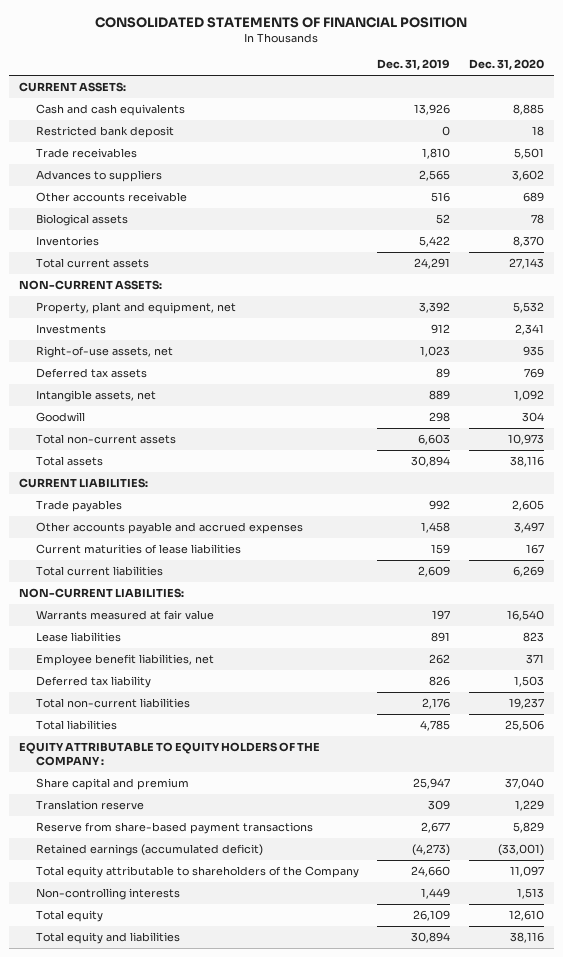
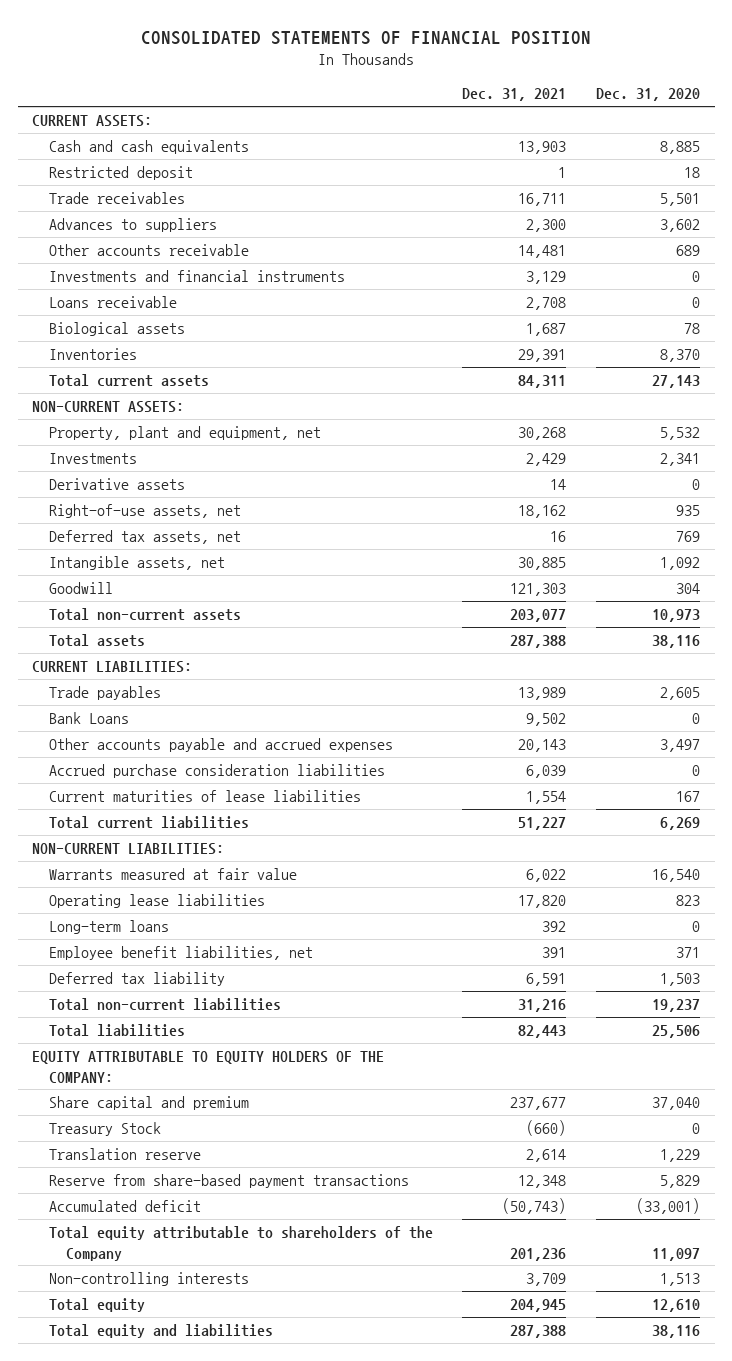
[377,59,451,71] Dec. 31, 2019 -> none
none -> [462,88,567,102] Dec. 31, 2021
[35,126,174,139] Restricted bank deposit -> [48,166,193,181] Restricted deposit
none -> [48,270,345,283] Investments and financial instruments
none -> [48,296,177,309] Loans receivable
none -> [48,478,185,491] Derivative assets
[35,368,147,379] Deferred tax assets -> [48,530,241,545] Deferred tax assets, net
none -> [48,712,129,725] Bank Loans
none -> [48,764,385,779] Accrued purchase consideration liabilities
[35,632,121,643] Lease liabilities -> [48,894,265,909] Operating lease liabilities
none -> [48,920,169,935] Long-term loans
[18,742,320,766] EQUITY ATTRIBUTABLE TO EQUITY HOLDERS OF THE COMPANY : -> [32,1051,385,1083] EQUITY ATTRIBUTABLE TO EQUITY HOLDERS OF THE COMPANY:
none -> [48,1122,161,1137] Treasury Stock
[35,844,263,857] Retained earnings (accumulated deficit) -> [48,1200,201,1213] Accumulated deficit

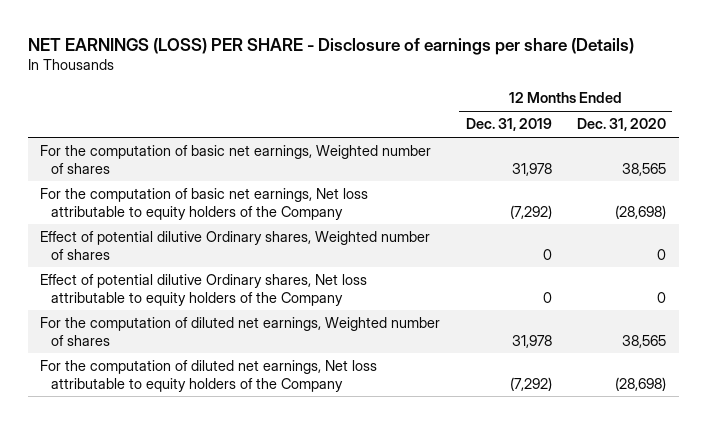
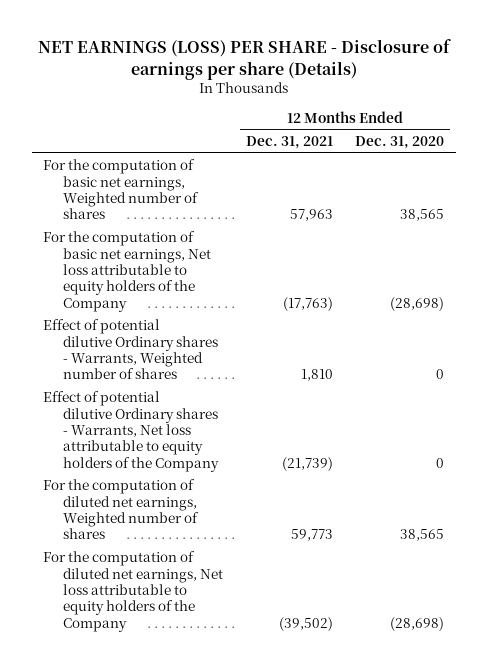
[465,118,552,132] Dec. 31, 2019 -> none
none -> [245,136,333,150] Dec. 31, 2021
[40,231,431,260] Effect of potential dilutive Ordinary shares, Weighted number of shares -> [43,319,219,380] Effect of potential dilutive Ordinary shares - Warrants, Weighted number of shares
[40,274,368,306] Effect of potential dilutive Ordinary shares, Net loss attributable to equity holders of the Company -> [43,391,220,472] Effect of potential dilutive Ordinary shares - Warrants, Net loss attributable to equity holders of the Company

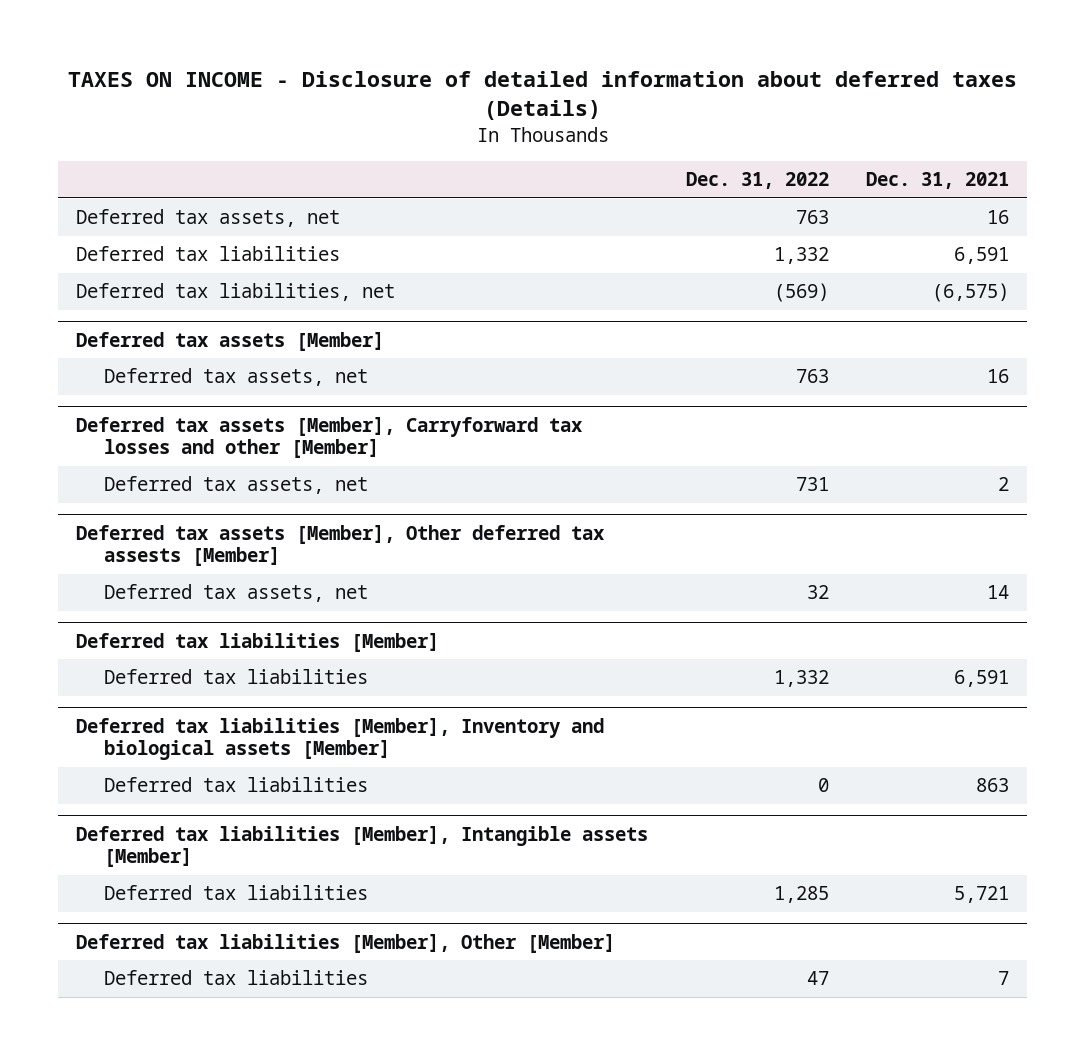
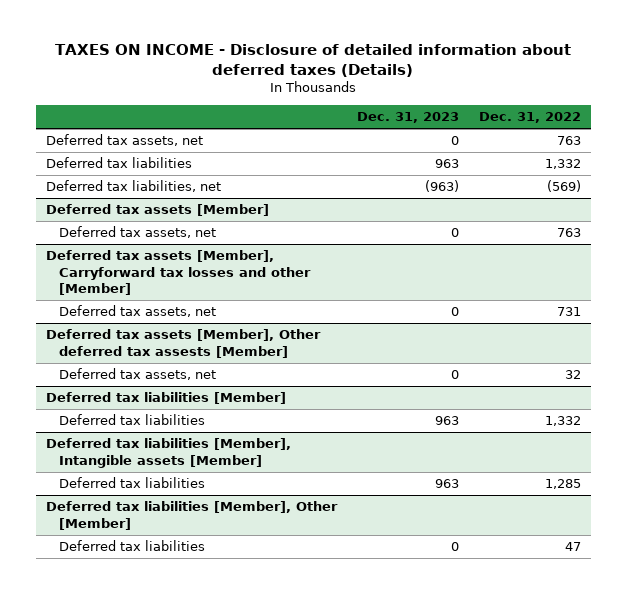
[865,172,1009,190] Dec. 31, 2021 -> none
none -> [356,112,459,124] Dec. 31, 2023
[76,717,605,761] Deferred tax liabilities [Member], Inventory and biological assets [Member] -> none
[103,777,368,793] Deferred tax liabilities -> none

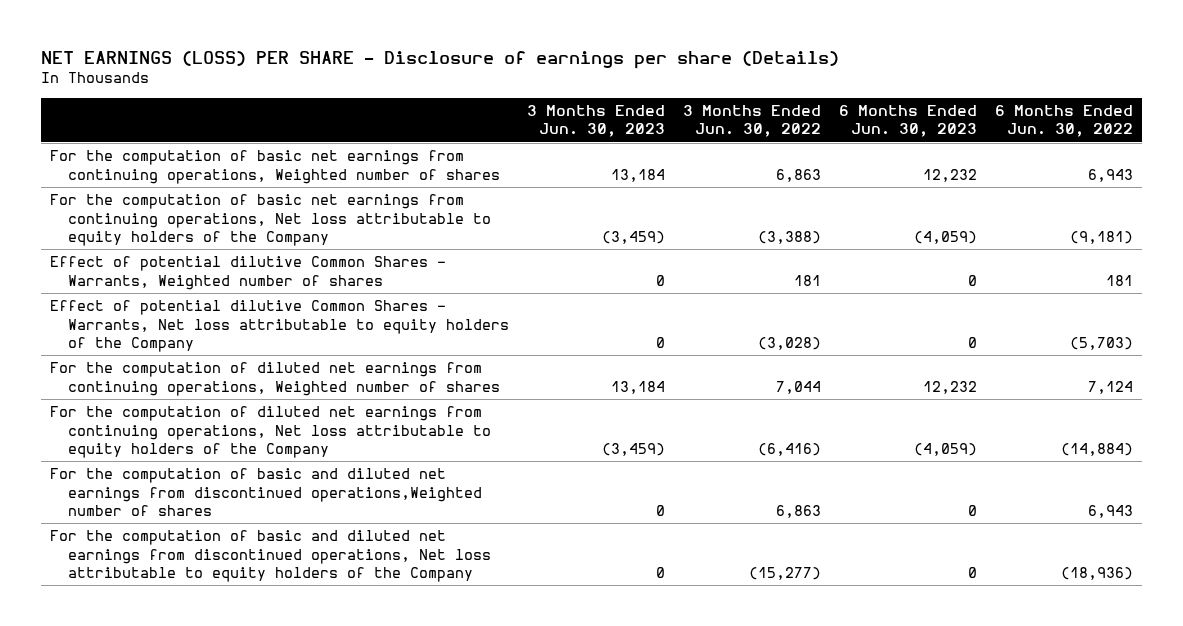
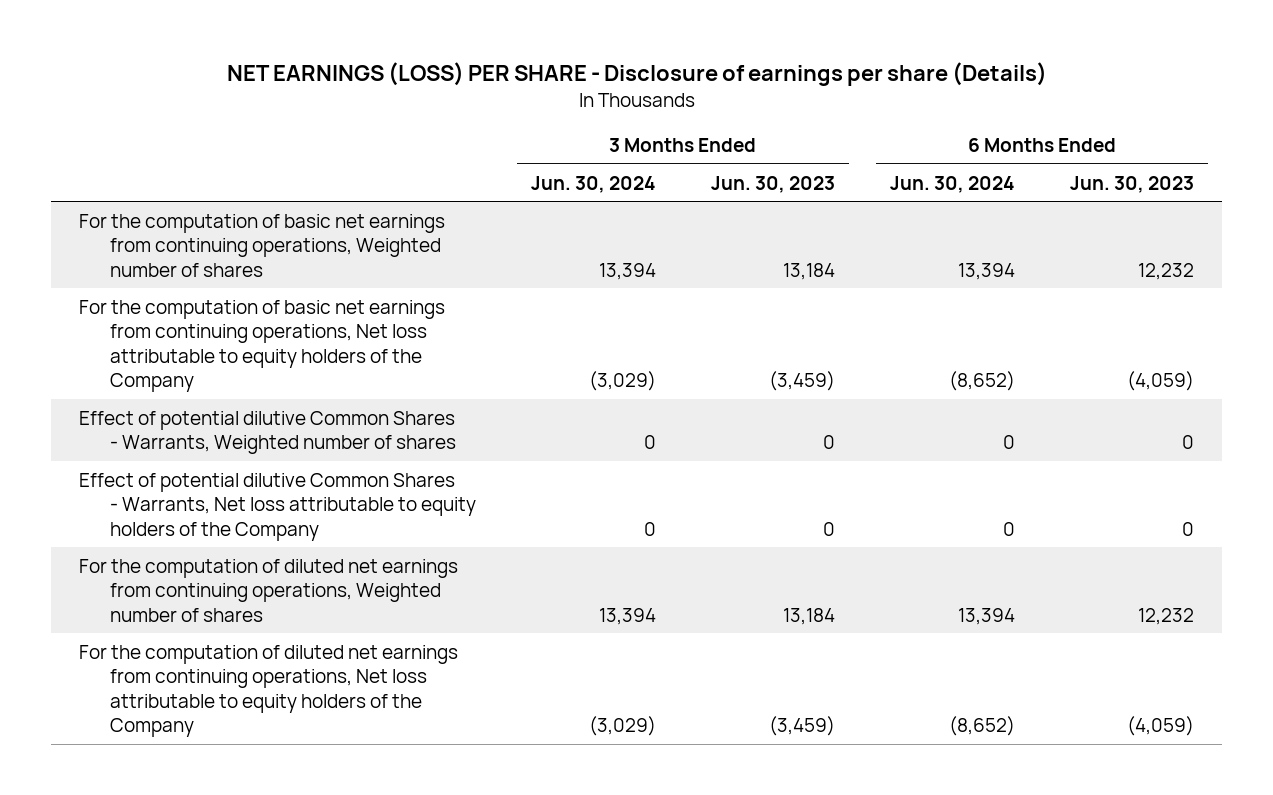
[683,104,822,138] 3 Months Ended Jun. 30, 2022 -> none
[994,104,1133,138] 6 Months Ended Jun. 30, 2022 -> none
none -> [530,175,656,193] Jun. 30, 2024
none -> [890,175,1016,193] Jun. 30, 2024
[50,468,483,517] For the computation of basic and diluted net earnings from discontinued operations,Weighted number of shares -> none
[50,530,492,583] For the computation of basic and diluted net earnings from discontinued operations, Net loss attributable to equity holders of the Company -> none

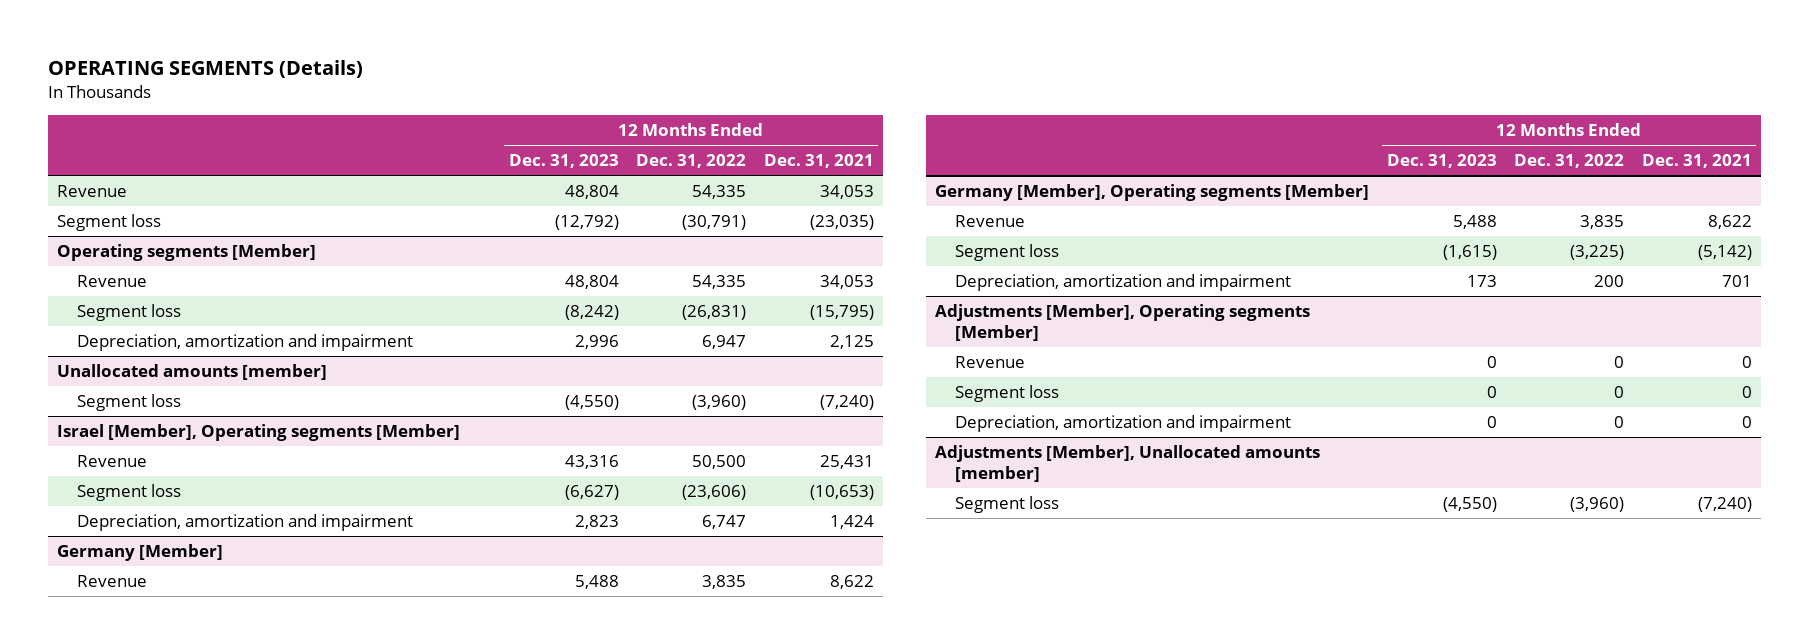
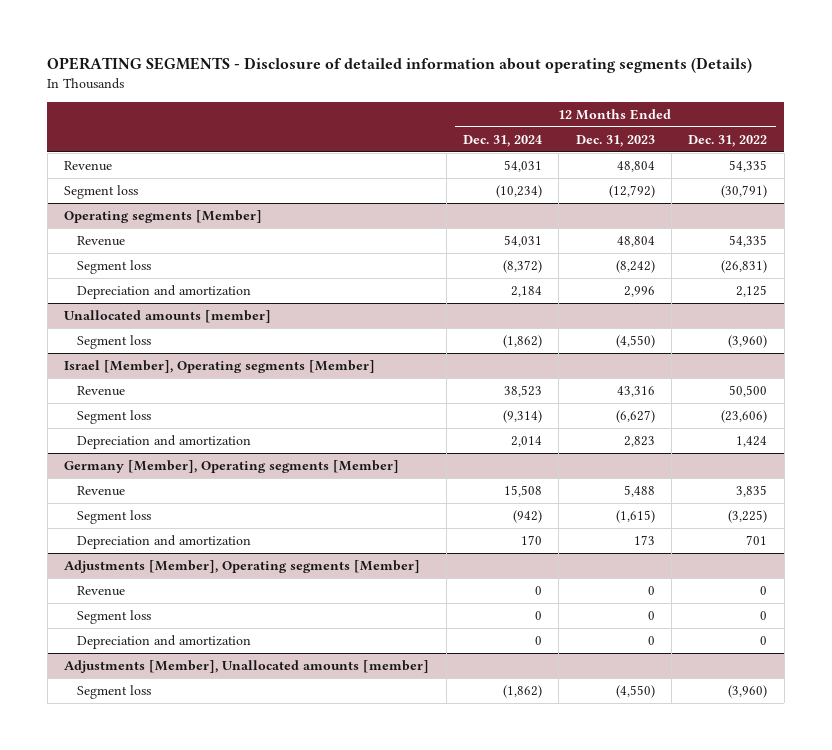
[48,59,364,78] OPERATING SEGMENTS (Details) -> [47,57,753,74] OPERATING SEGMENTS - Disclosure of detailed information about operating segments (Details)
[764,154,875,169] Dec. 31, 2021 -> none
none -> [462,134,542,147] Dec. 31, 2024
[76,334,413,352] Depreciation, amortization and impairment -> [76,284,251,299] Depreciation and amortization
[702,335,747,350] 6,947 -> [736,284,768,297] 2,125
[56,544,223,562] Germany [Member] -> none
[76,575,147,588] Revenue -> none
[76,514,413,532] Depreciation, amortization and impairment -> [76,434,251,449] Depreciation and amortization
[702,515,747,530] 6,747 -> [736,435,768,447] 1,424
[954,274,1291,292] Depreciation, amortization and impairment -> [76,534,251,549] Depreciation and amortization
[1594,275,1625,288] 200 -> [746,534,768,545] 701
[954,415,1291,433] Depreciation, amortization and impairment -> [76,634,251,649] Depreciation and amortization

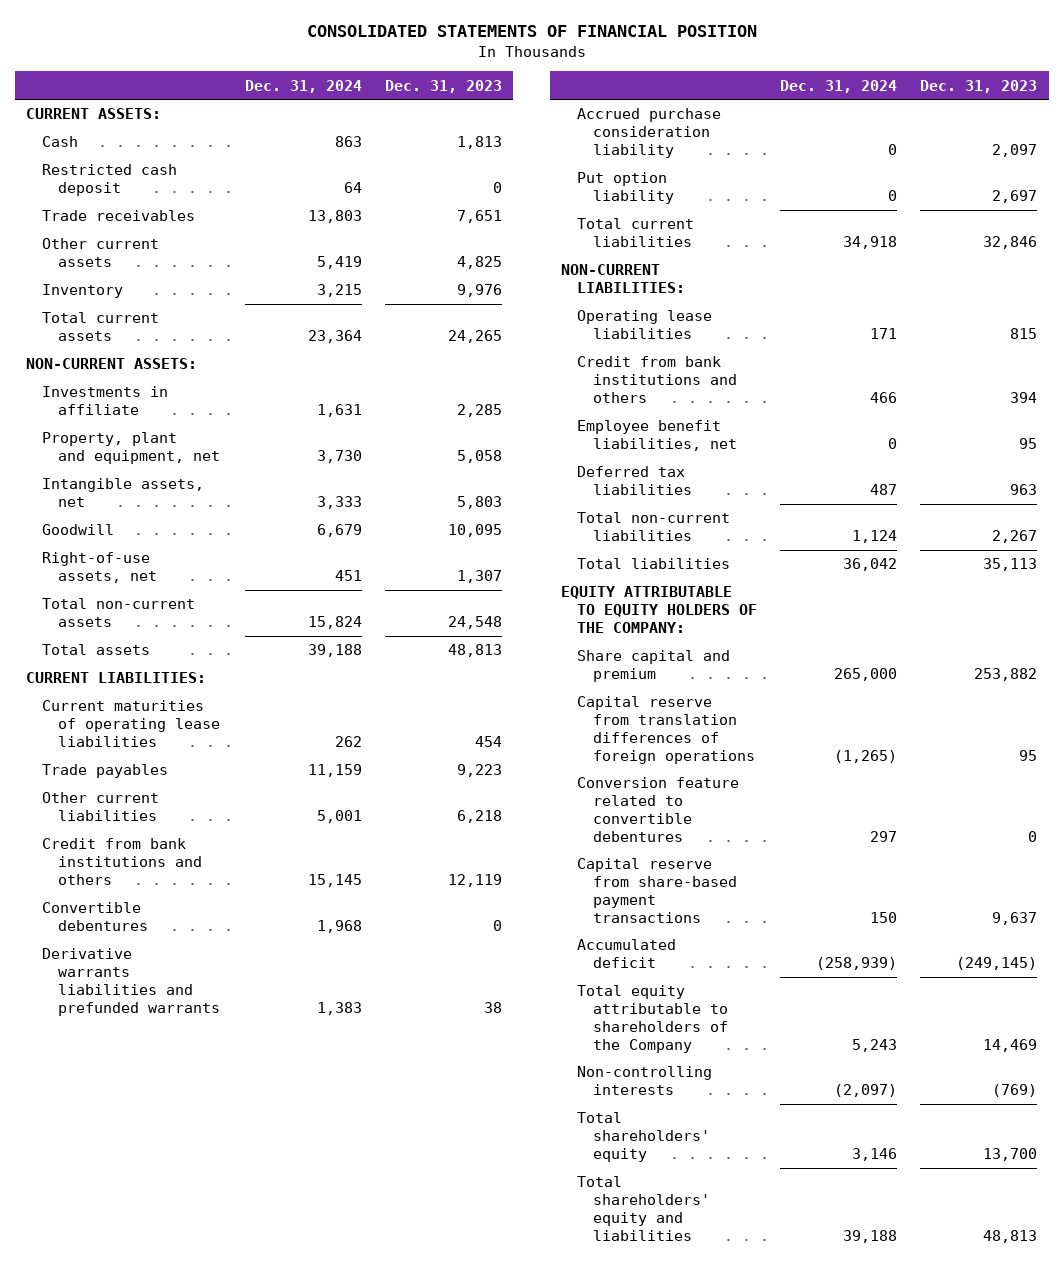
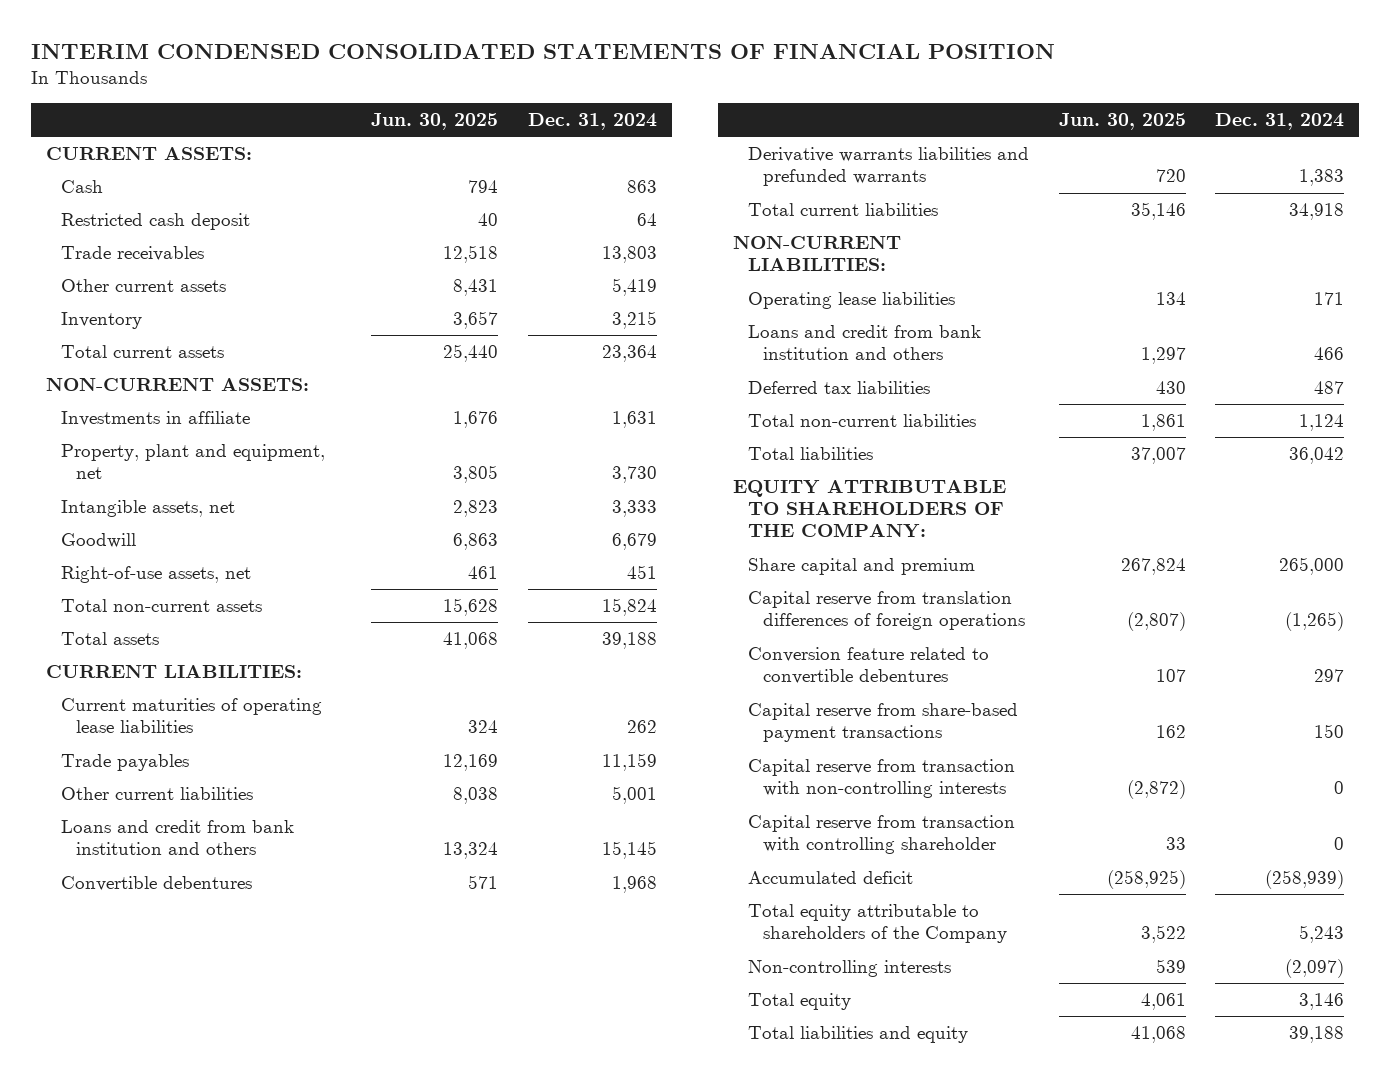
[306,25,757,38] CONSOLIDATED STATEMENTS OF FINANCIAL POSITION -> [30,44,1055,60] INTERIM CONDENSED CONSOLIDATED STATEMENTS OF FINANCIAL POSITION
[384,79,502,93] Dec. 31, 2023 -> none
none -> [371,113,499,131] Jun. 30, 2025
[41,838,202,885] Credit from bank institutions and others -> [60,820,294,856] Loans and credit from bank institution and others
[577,108,722,158] Accrued purchase consideration liability -> none
[577,172,674,205] Put option liability -> none
[577,420,737,452] Employee benefit liabilities, net -> none
[577,356,737,403] Credit from bank institutions and others -> [748,325,982,361] Loans and credit from bank institution and others
[561,586,758,633] EQUITY ATTRIBUTABLE TO EQUITY HOLDERS OF THE COMPANY: -> [733,480,1007,539] EQUITY ATTRIBUTABLE TO SHAREHOLDERS OF THE COMPANY:
none -> [748,759,1016,799] Capital reserve from transaction with non-controlling interests
none -> [748,815,1016,855] Capital reserve from transaction with controlling shareholder
[577,1112,710,1162] Total shareholders' equity -> [748,993,852,1011] Total equity
[577,1176,710,1241] Total shareholders' equity and liabilities -> [748,1026,969,1044] Total liabilities and equity

